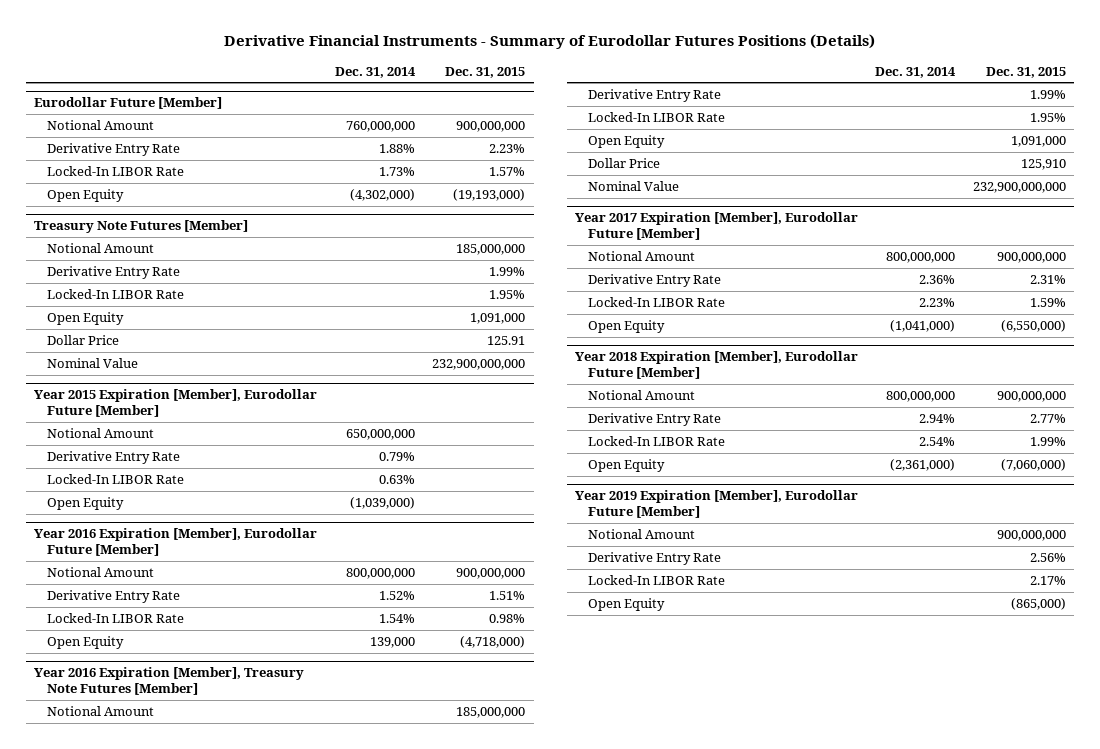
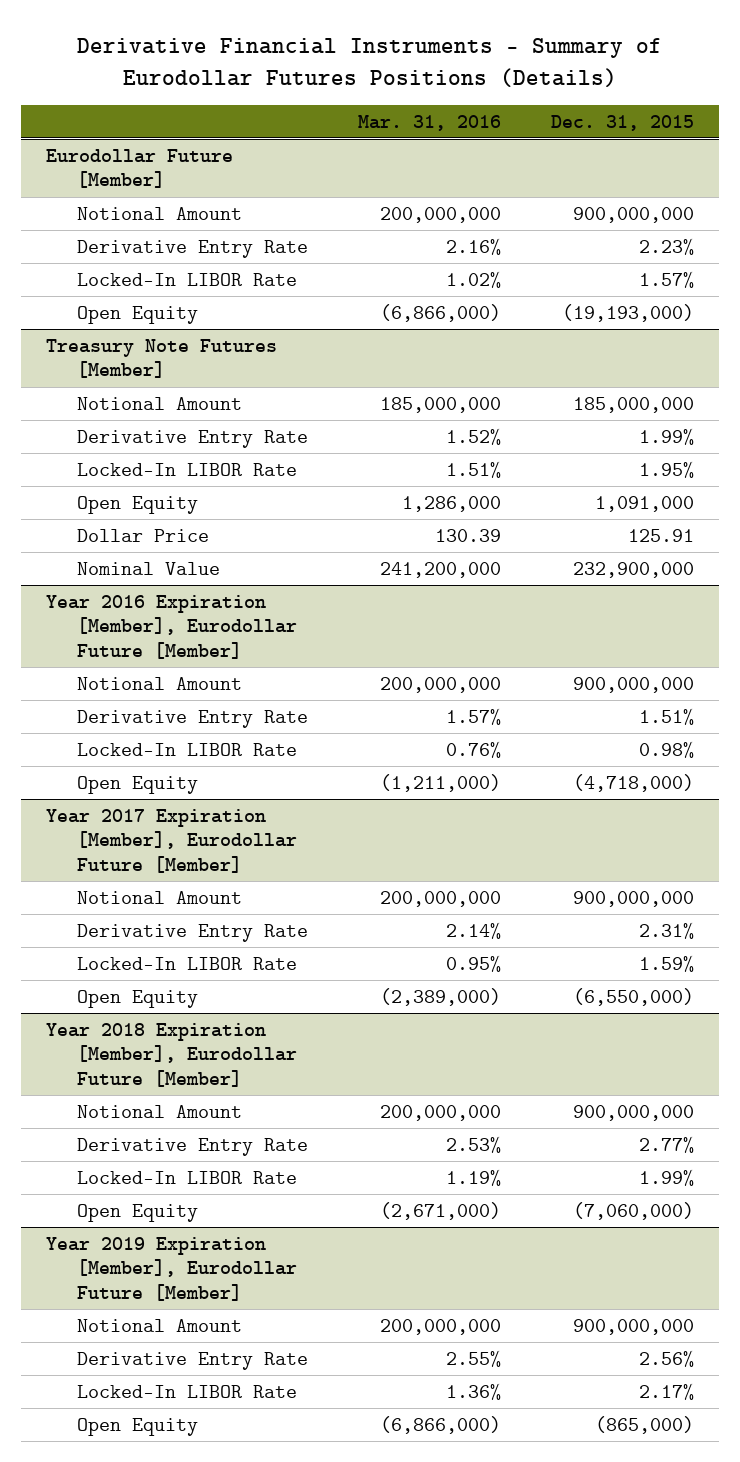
[334,66,416,78] Dec. 31, 2014 -> none
none -> [357,114,501,131] Mar. 31, 2016
[34,389,318,418] Year 2015 Expiration [Member], Eurodollar Future [Member] -> none
[46,428,154,439] Notional Amount -> none
[46,451,180,465] Derivative Entry Rate -> none
[46,474,184,485] Locked-In LIBOR Rate -> none
[46,497,124,511] Open Equity -> none
[431,359,525,371] 232,900,000,000 -> [572,561,694,578] 232,900,000
[34,667,305,696] Year 2016 Expiration [Member], Treasury Note Futures [Member] -> none
[46,706,154,717] Notional Amount -> none
[587,89,721,103] Derivative Entry Rate -> none
[587,112,725,123] Locked-In LIBOR Rate -> none
[587,135,665,149] Open Equity -> none
[587,158,660,169] Dollar Price -> none
[587,181,679,192] Nominal Value -> none

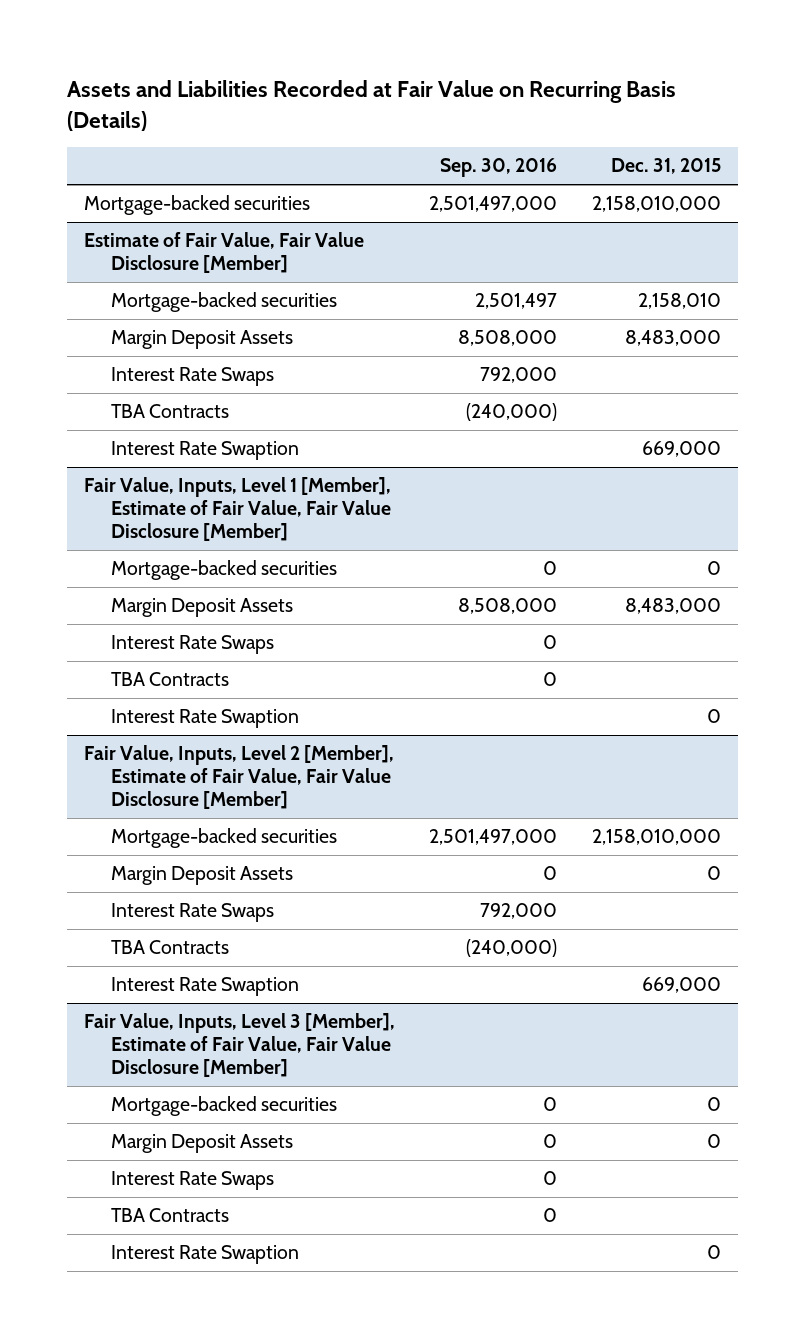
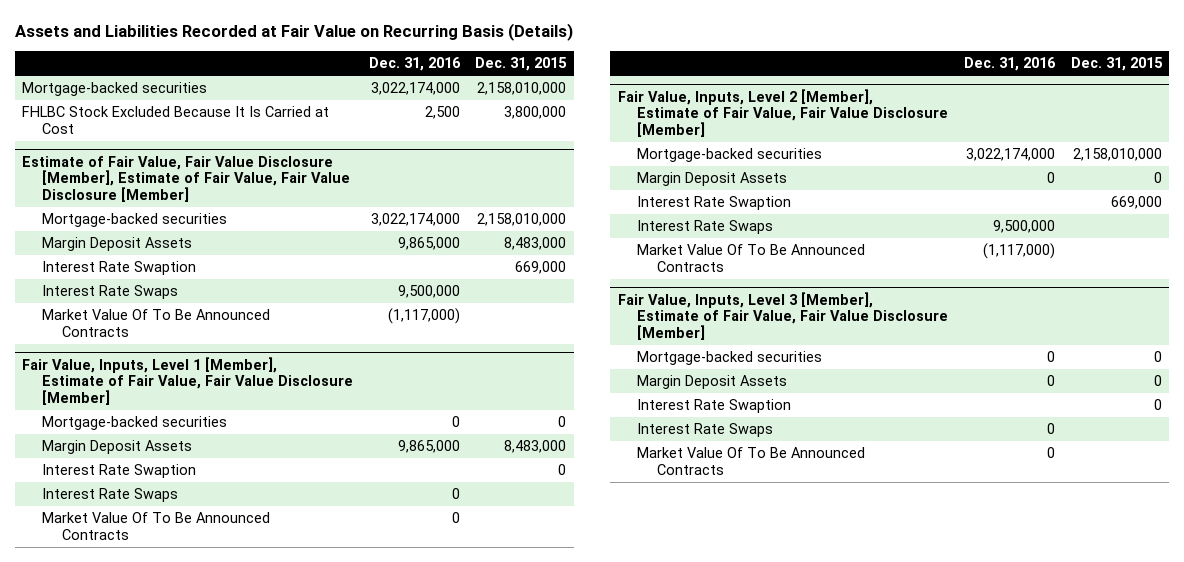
[440,158,558,178] Sep. 30, 2016 -> none
none -> [368,57,461,72] Dec. 31, 2016
none -> [22,106,330,134] FHLBC Stock Excluded Because It Is Carried at Cost
[84,232,365,274] Estimate of Fair Value, Fair Value Disclosure [Member] -> [22,155,351,203] Estimate of Fair Value, Fair Value Disclosure [Member], Estimate of Fair Value, Fair Value Disclosure [Member]
[637,293,721,310] 2,158,010 -> [477,213,567,227] 2,158,010,000
[110,367,274,387] Interest Rate Swaps -> none
[110,404,229,419] TBA Contracts -> none
none -> [42,285,179,300] Interest Rate Swaps
none -> [42,309,271,337] Market Value Of To Be Announced Contracts
[110,672,229,687] TBA Contracts -> none
[110,635,274,655] Interest Rate Swaps -> [42,488,179,503] Interest Rate Swaps
none -> [42,512,271,540] Market Value Of To Be Announced Contracts
[110,940,229,955] TBA Contracts -> none
[110,903,274,923] Interest Rate Swaps -> [637,220,774,235] Interest Rate Swaps
none -> [637,244,866,272] Market Value Of To Be Announced Contracts
[110,1208,229,1223] TBA Contracts -> none
[110,1171,274,1191] Interest Rate Swaps -> [637,423,774,438] Interest Rate Swaps
none -> [637,447,866,475] Market Value Of To Be Announced Contracts

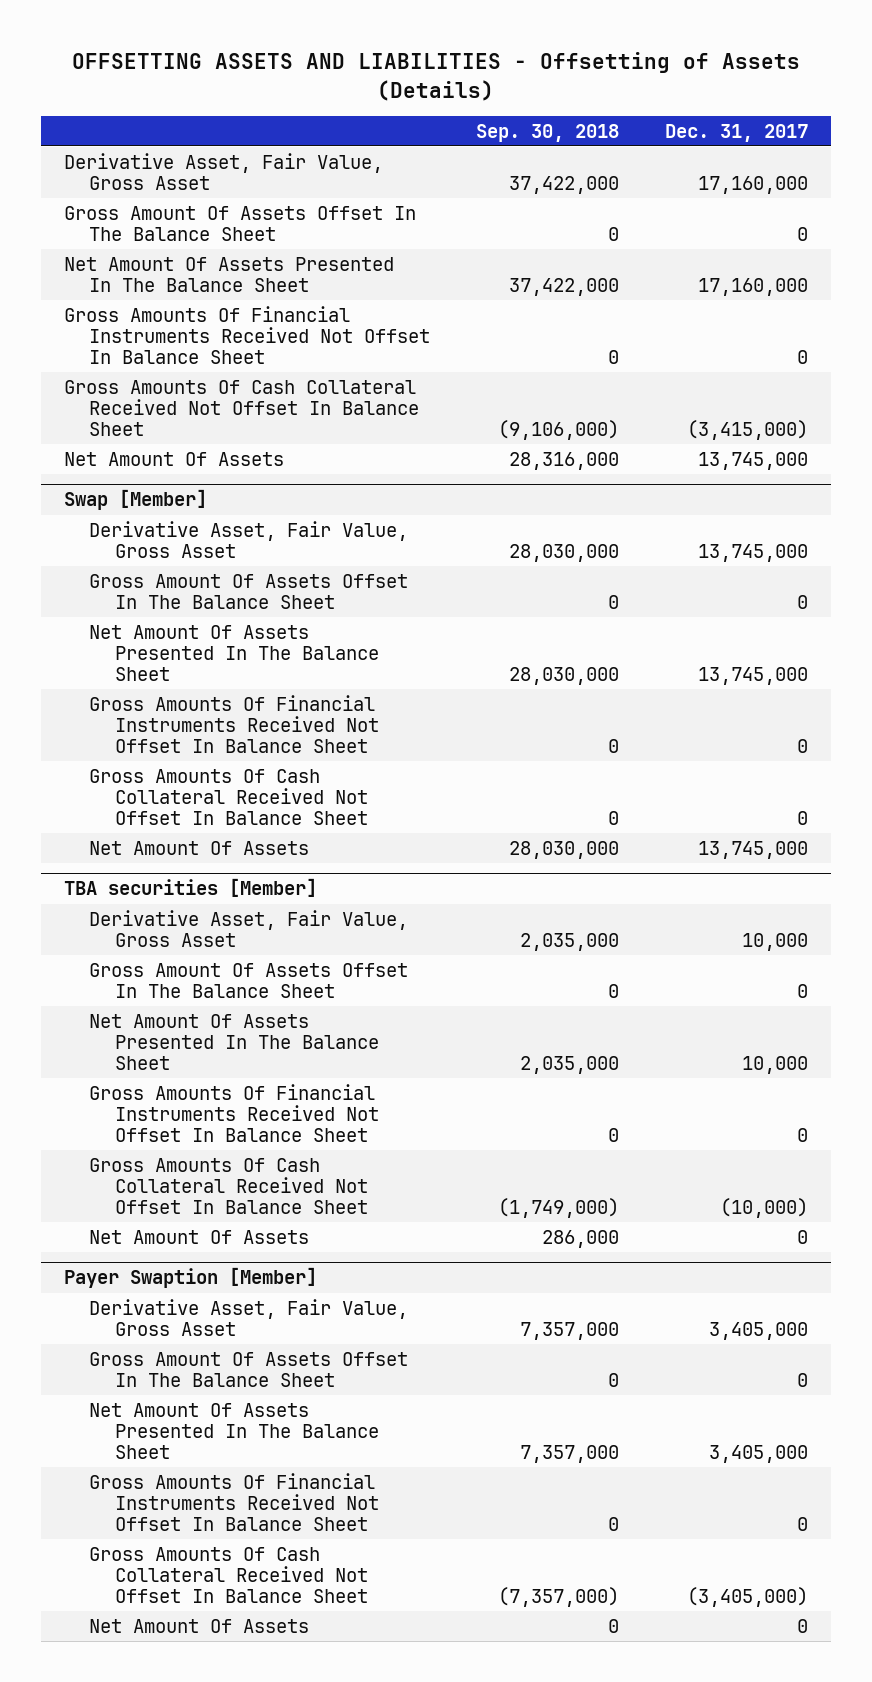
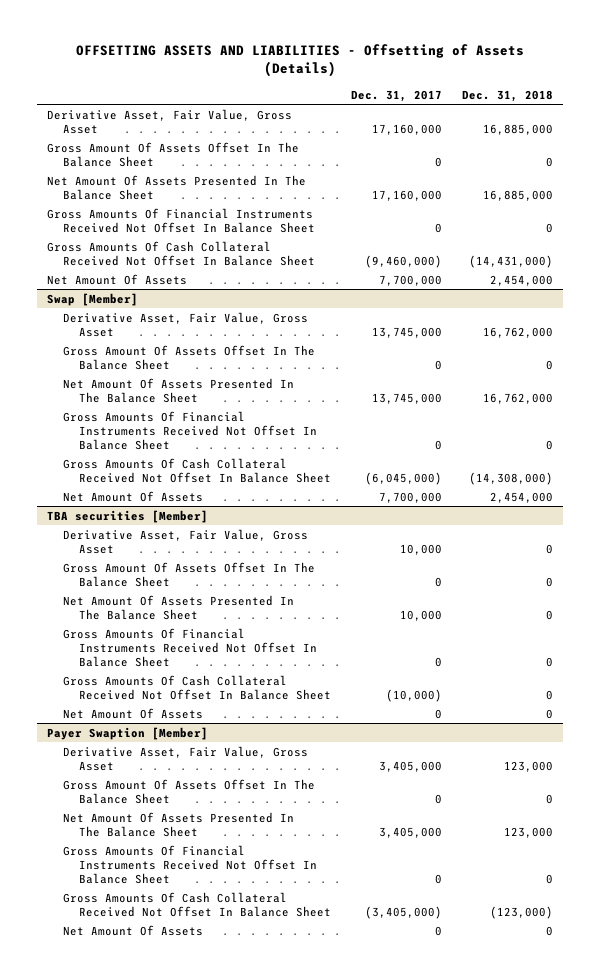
[476,123,620,142] Sep. 30, 2018 -> none
none -> [462,89,554,102] Dec. 31, 2018
[687,420,809,441] (3,415,000) -> [364,254,442,268] (9,460,000)
[698,451,809,470] 13,745,000 -> [378,274,442,286] 7,700,000
[797,811,809,826] 0 -> [364,471,442,485] (6,045,000)
[698,840,809,859] 13,745,000 -> [378,491,442,503] 7,700,000

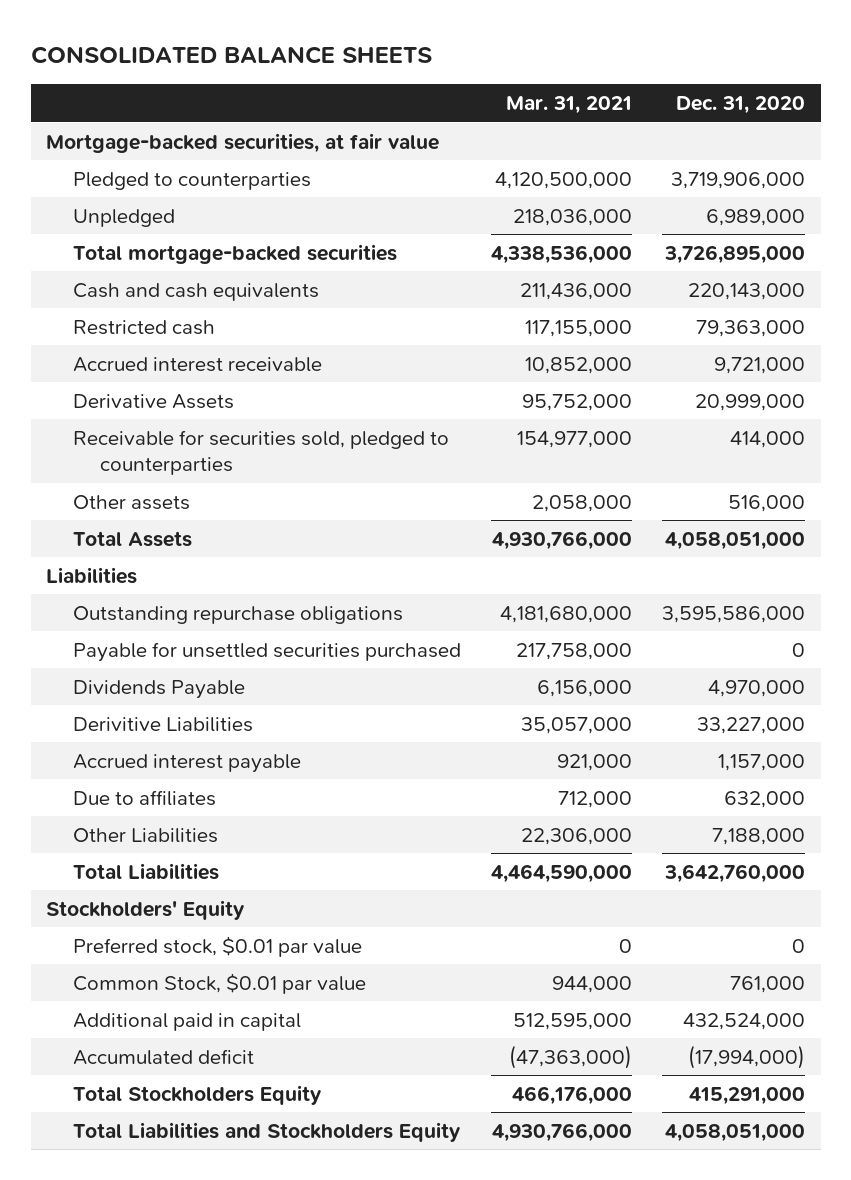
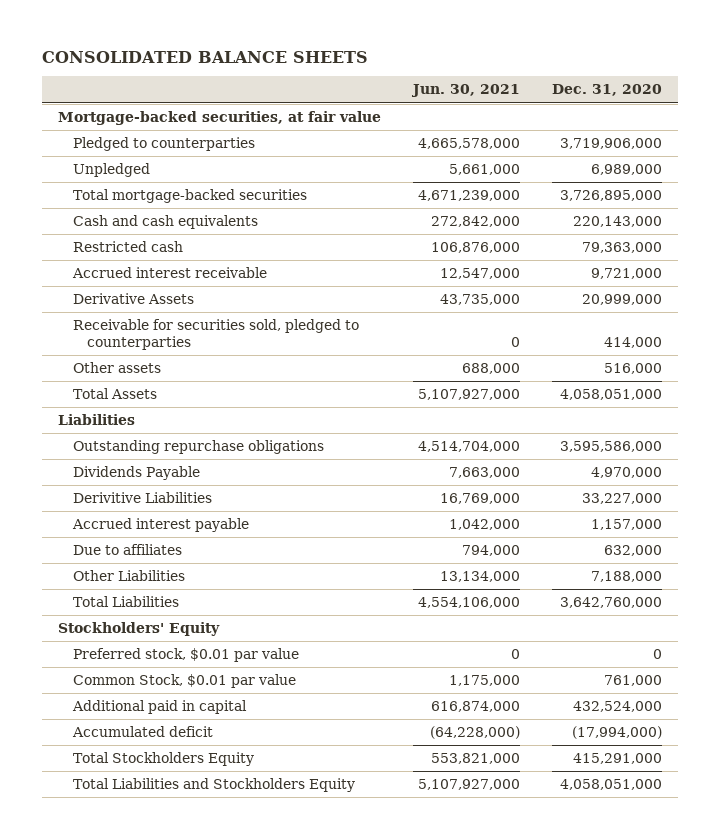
[506,96,633,115] Mar. 31, 2021 -> none
none -> [411,84,521,98] Jun. 30, 2021
[73,641,462,662] Payable for unsettled securities purchased -> none

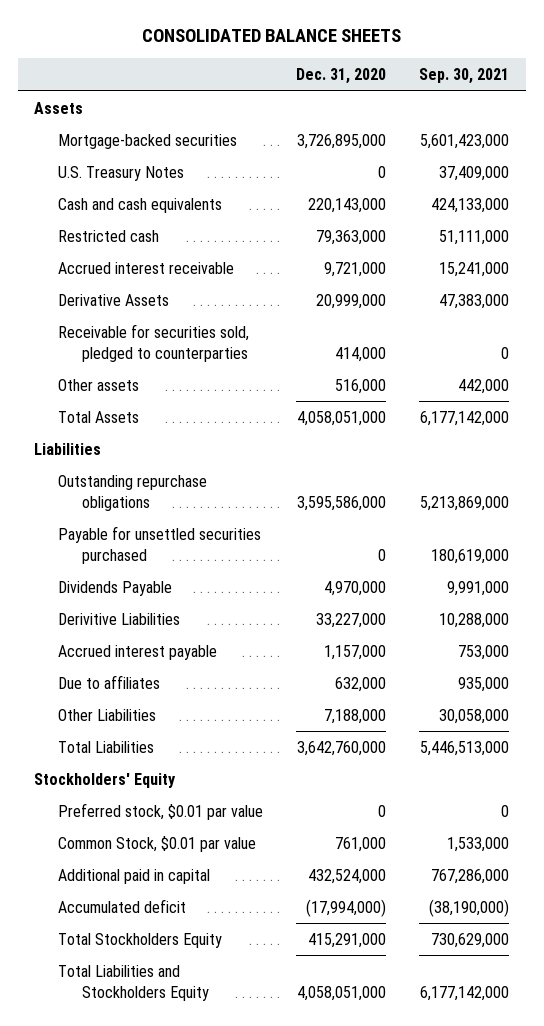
[411,84,521,98] Jun. 30, 2021 -> none
none -> [419,68,510,85] Sep. 30, 2021
[58,111,382,126] Mortgage-backed securities, at fair value -> none
[72,137,255,152] Pledged to counterparties -> none
[72,163,150,178] Unpledged -> none
none -> [34,101,84,114] Assets
[72,189,307,204] Total mortgage-backed securities -> [58,133,238,149] Mortgage-backed securities
none -> [58,165,185,181] U.S. Treasury Notes
none -> [58,525,262,564] Payable for unsettled securities purchased

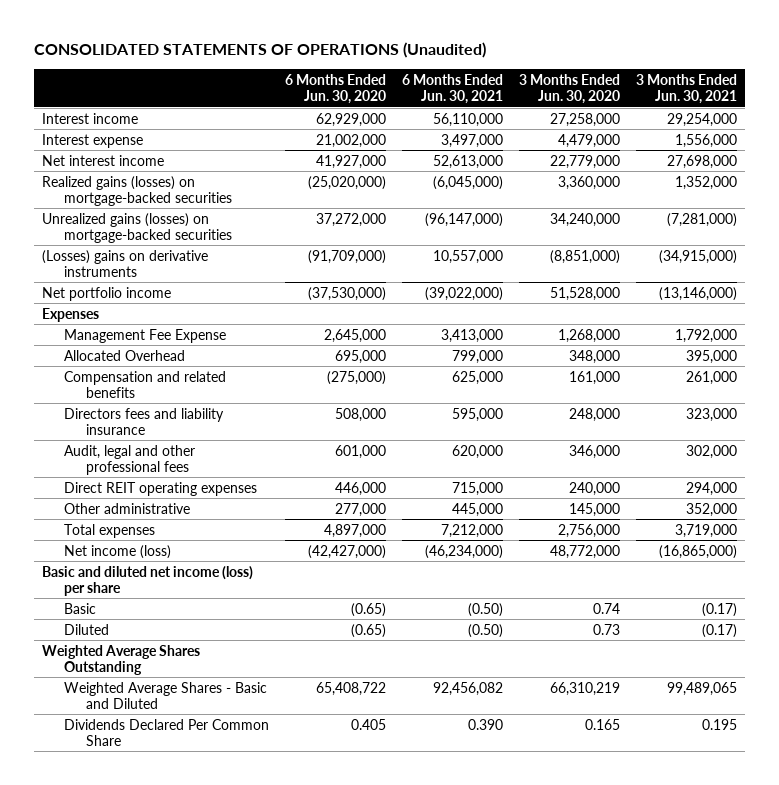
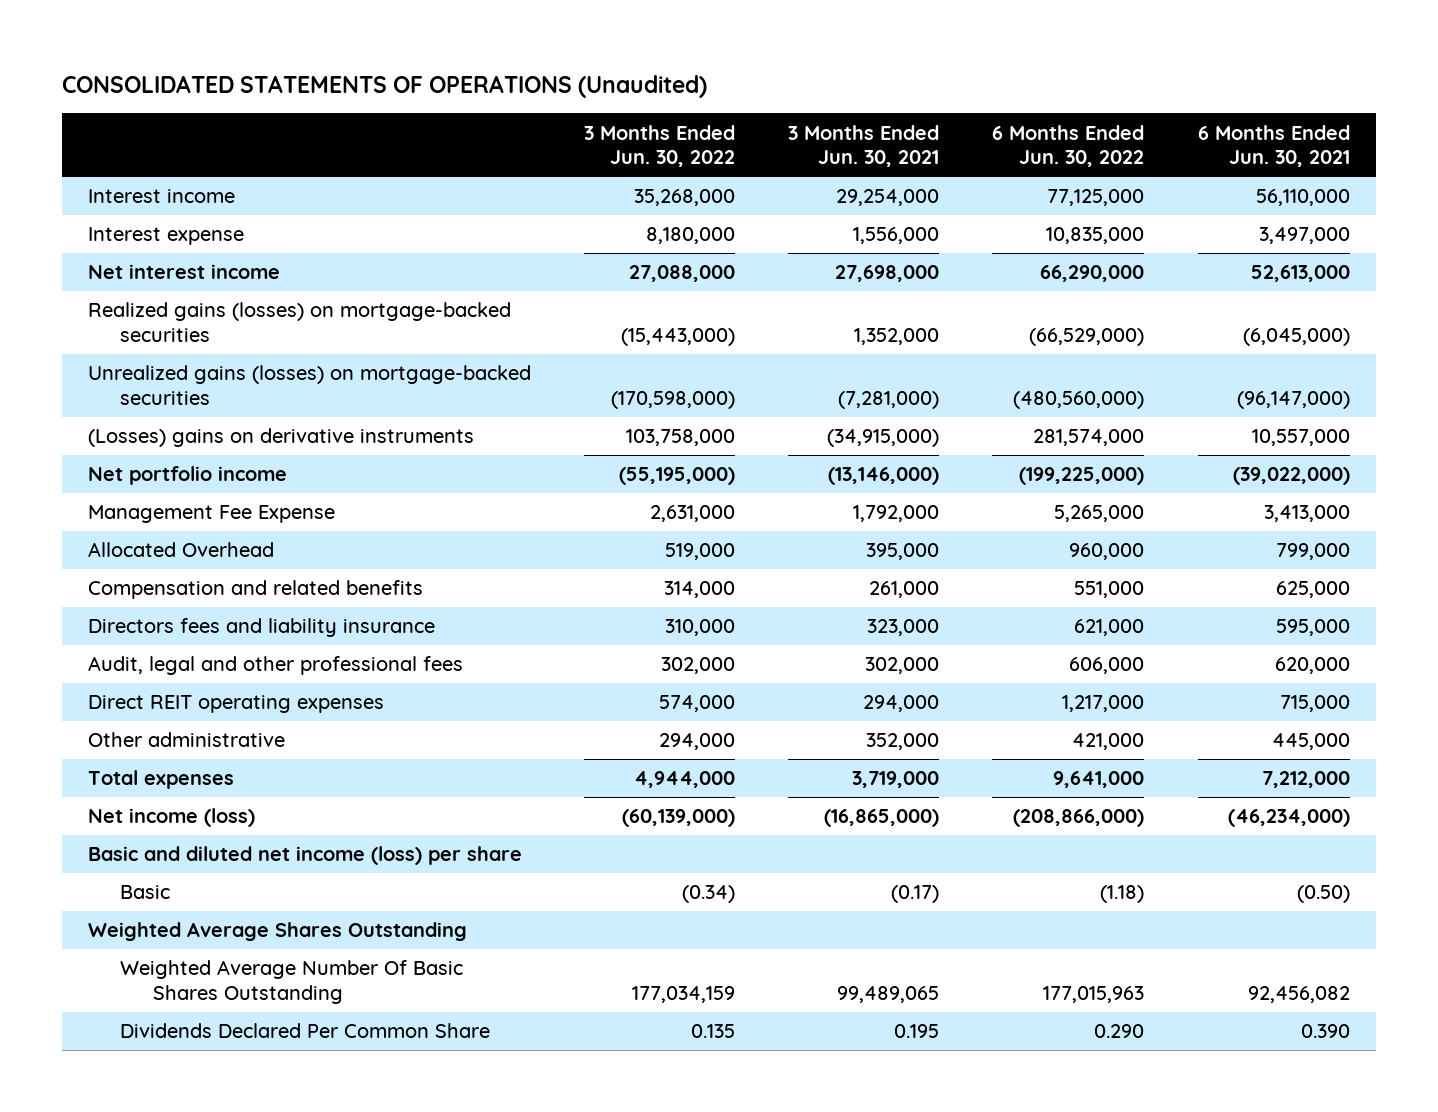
[284,73,386,104] 6 Months Ended Jun. 30, 2020 -> none
[519,73,621,104] 3 Months Ended Jun. 30, 2020 -> none
none -> [584,124,736,168] 3 Months Ended Jun. 30, 2022
none -> [992,124,1145,168] 6 Months Ended Jun. 30, 2022
[42,307,100,322] Expenses -> none
[63,623,109,635] Diluted -> none
[63,681,267,709] Weighted Average Shares - Basic and Diluted -> [120,960,464,1005] Weighted Average Number Of Basic Shares Outstanding

